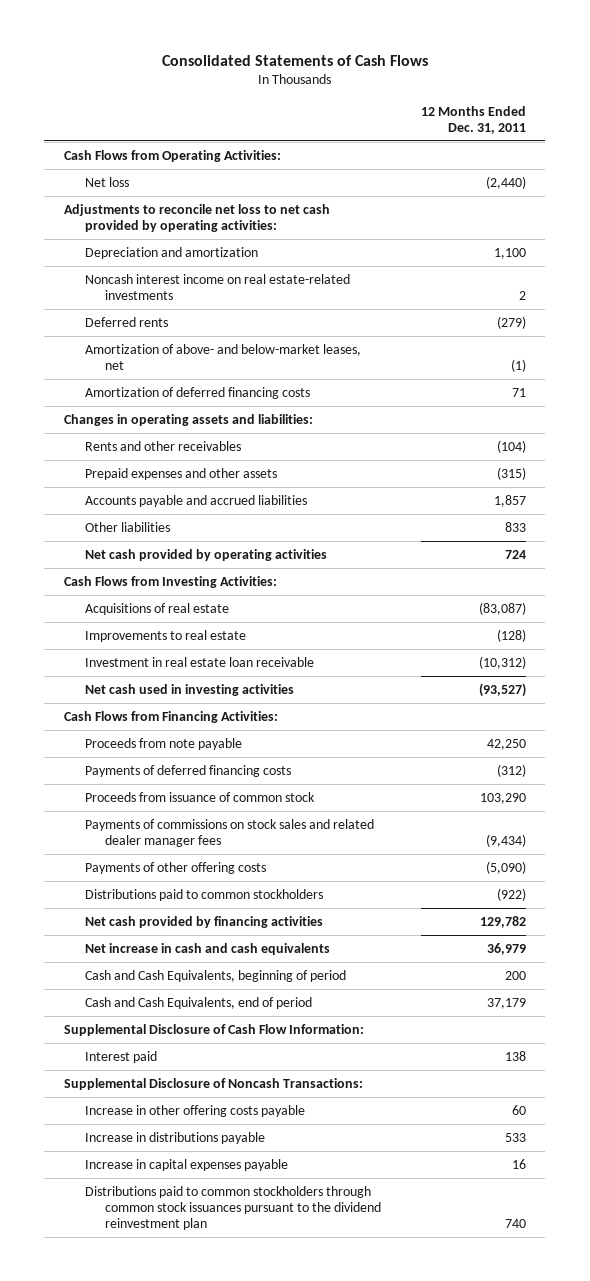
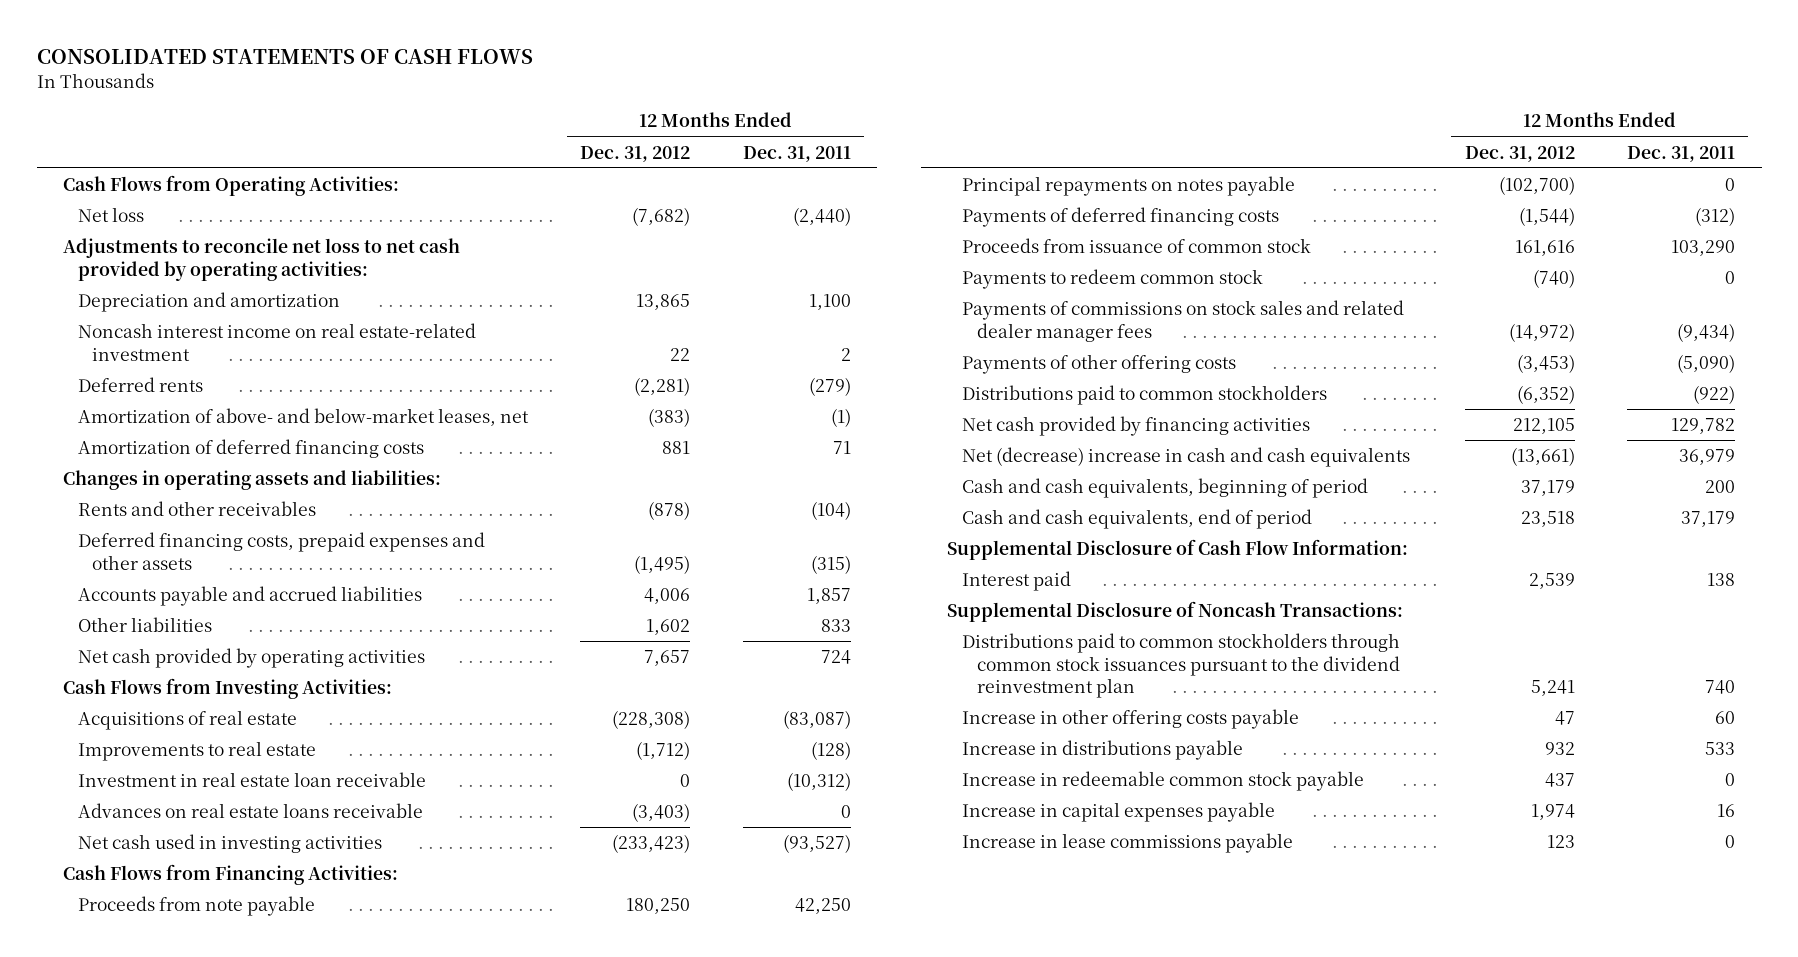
[161,54,428,66] Consolidated Statements of Cash Flows -> [36,48,533,64] CONSOLIDATED STATEMENTS OF CASH FLOWS
none -> [580,145,691,162] Dec. 31, 2012
[84,273,350,300] Noncash interest income on real estate-related investments -> [77,323,476,361] Noncash interest income on real estate-related investment
[84,467,277,480] Prepaid expenses and other assets -> [77,532,485,570] Deferred financing costs, prepaid expenses and other assets
none -> [77,803,423,819] Advances on real estate loans receivable
none -> [962,176,1296,197] Principal repayments on notes payable
none -> [962,269,1264,290] Payments to redeem common stock
[84,942,330,955] Net increase in cash and cash equivalents -> [962,447,1411,468] Net (decrease) increase in cash and cash equivalents
[84,969,346,982] Cash and Cash Equivalents, beginning of period -> [962,478,1369,499] Cash and cash equivalents, beginning of period
[84,996,312,1009] Cash and Cash Equivalents, end of period -> [962,509,1313,530] Cash and cash equivalents, end of period
[84,1185,381,1230] Distributions paid to common stockholders through common stock issuances pursuant to the dividend reinvestment plan -> [962,633,1401,699] Distributions paid to common stockholders through common stock issuances pursuant to the dividend reinvestment plan
none -> [962,771,1365,792] Increase in redeemable common stock payable
none -> [962,833,1294,854] Increase in lease commissions payable

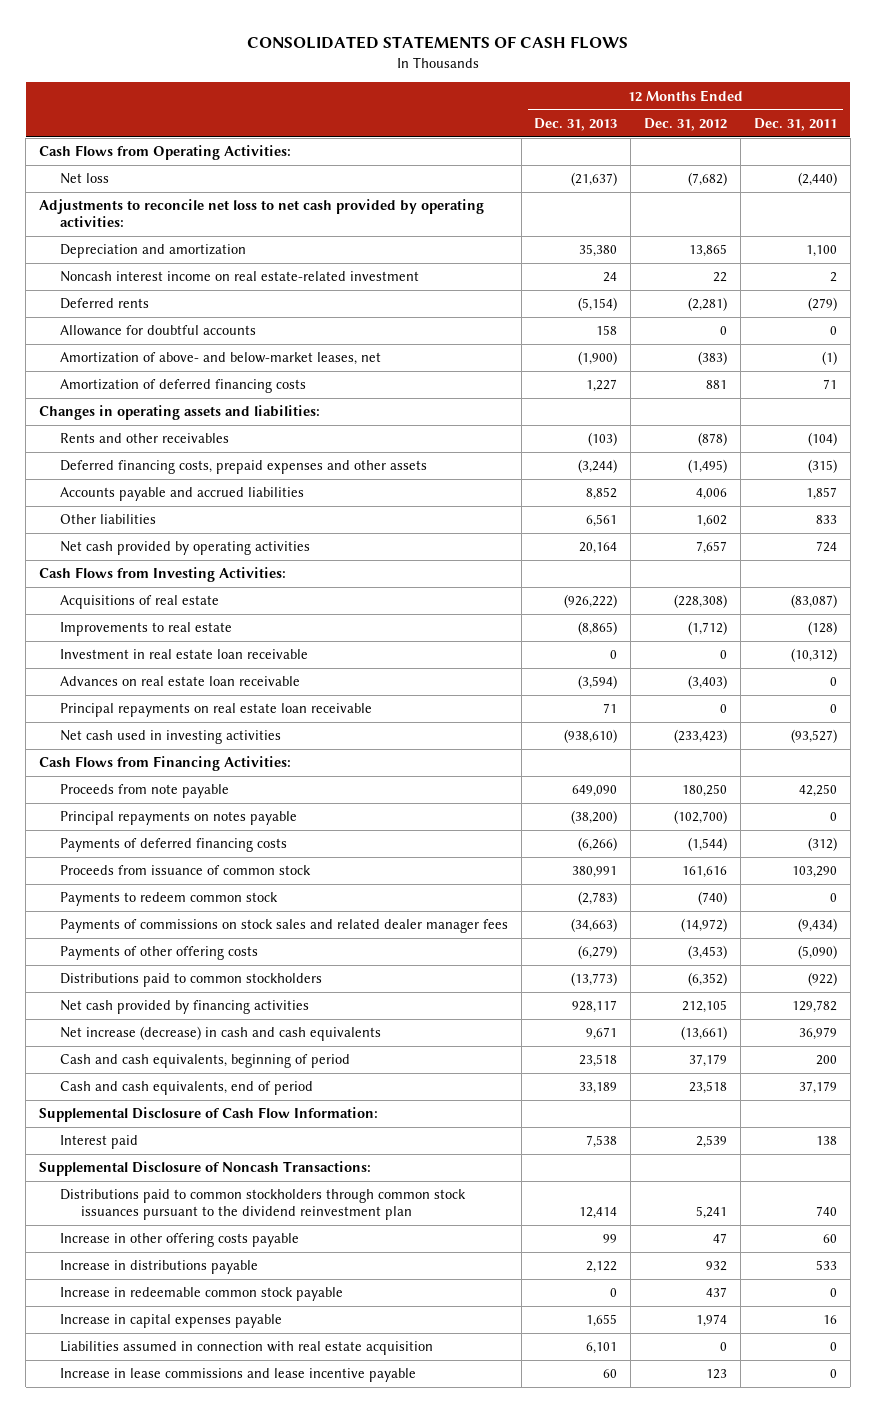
none -> [534,117,618,131] Dec. 31, 2013
none -> [59,325,256,337] Allowance for doubtful accounts
[77,803,423,819] Advances on real estate loans receivable -> [59,676,300,687] Advances on real estate loan receivable
none -> [59,703,372,718] Principal repayments on real estate loan receivable
[962,447,1411,468] Net (decrease) increase in cash and cash equivalents -> [59,1026,381,1042] Net increase (decrease) in cash and cash equivalents
none -> [59,1341,433,1356] Liabilities assumed in connection with real estate acquisition
[962,833,1294,854] Increase in lease commissions payable -> [59,1368,416,1383] Increase in lease commissions and lease incentive payable

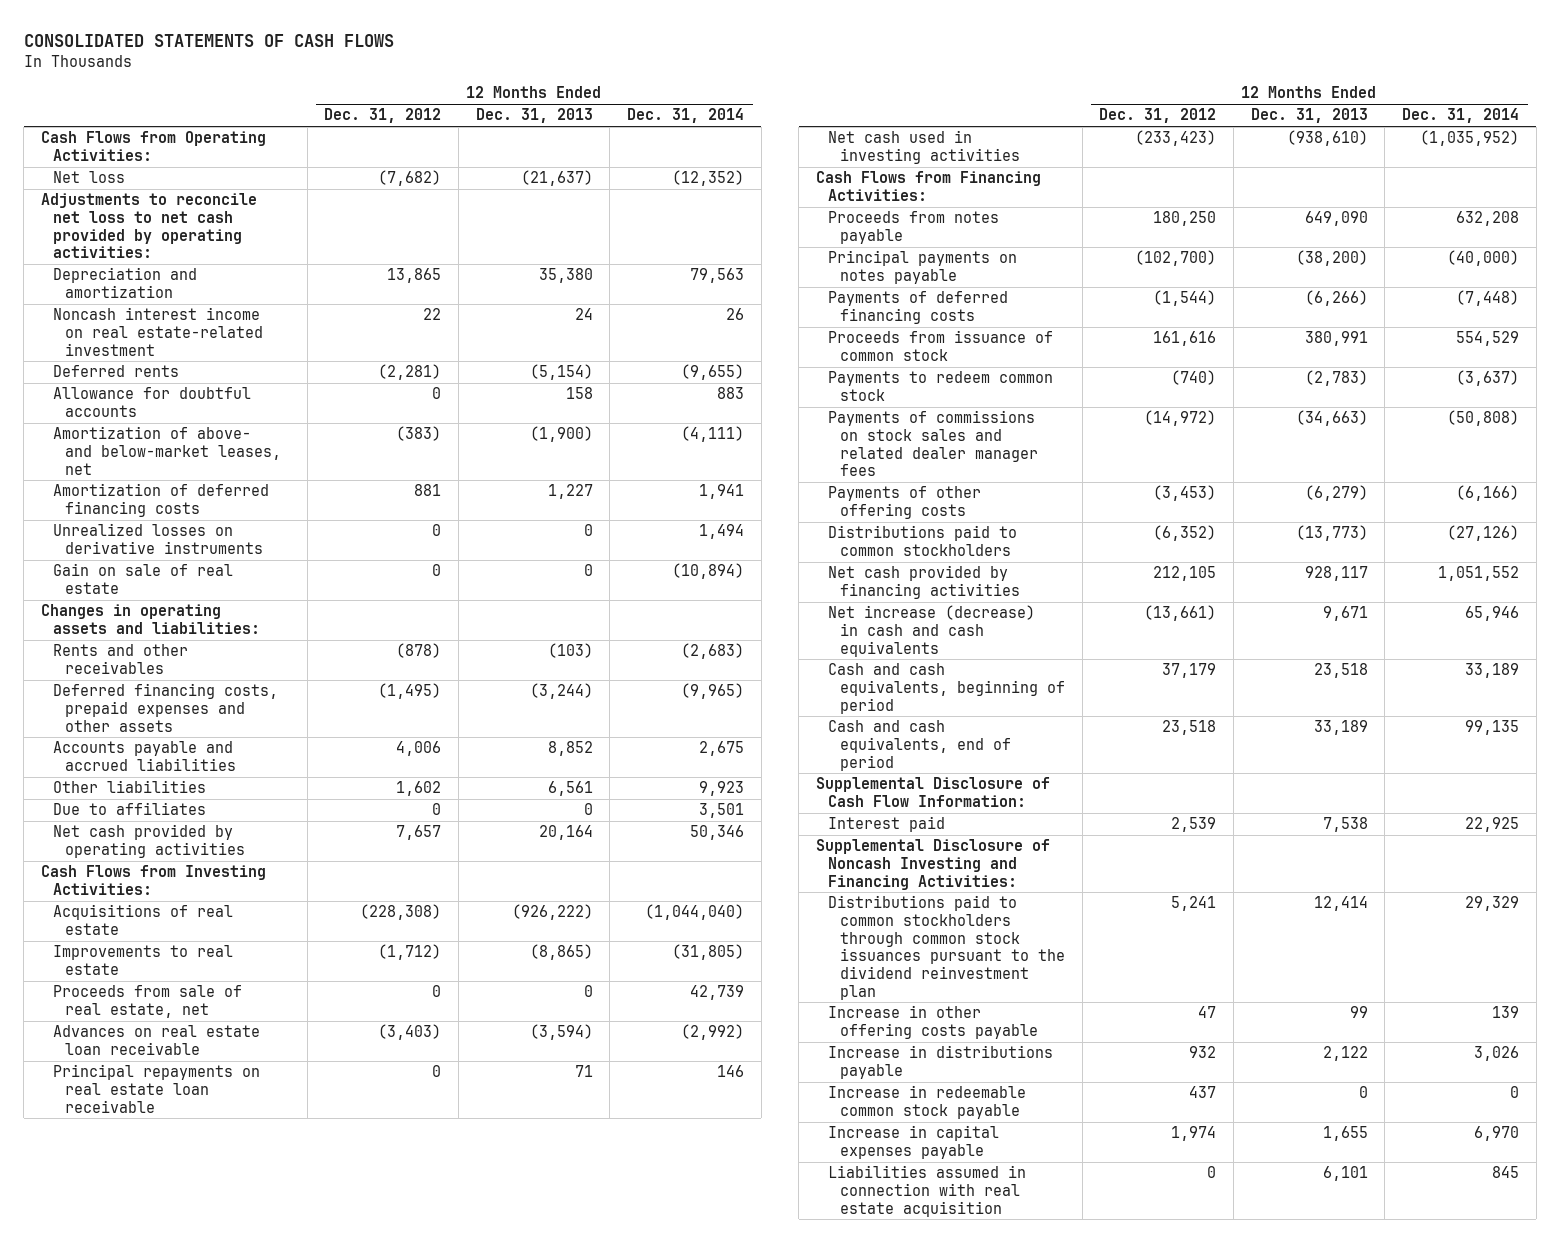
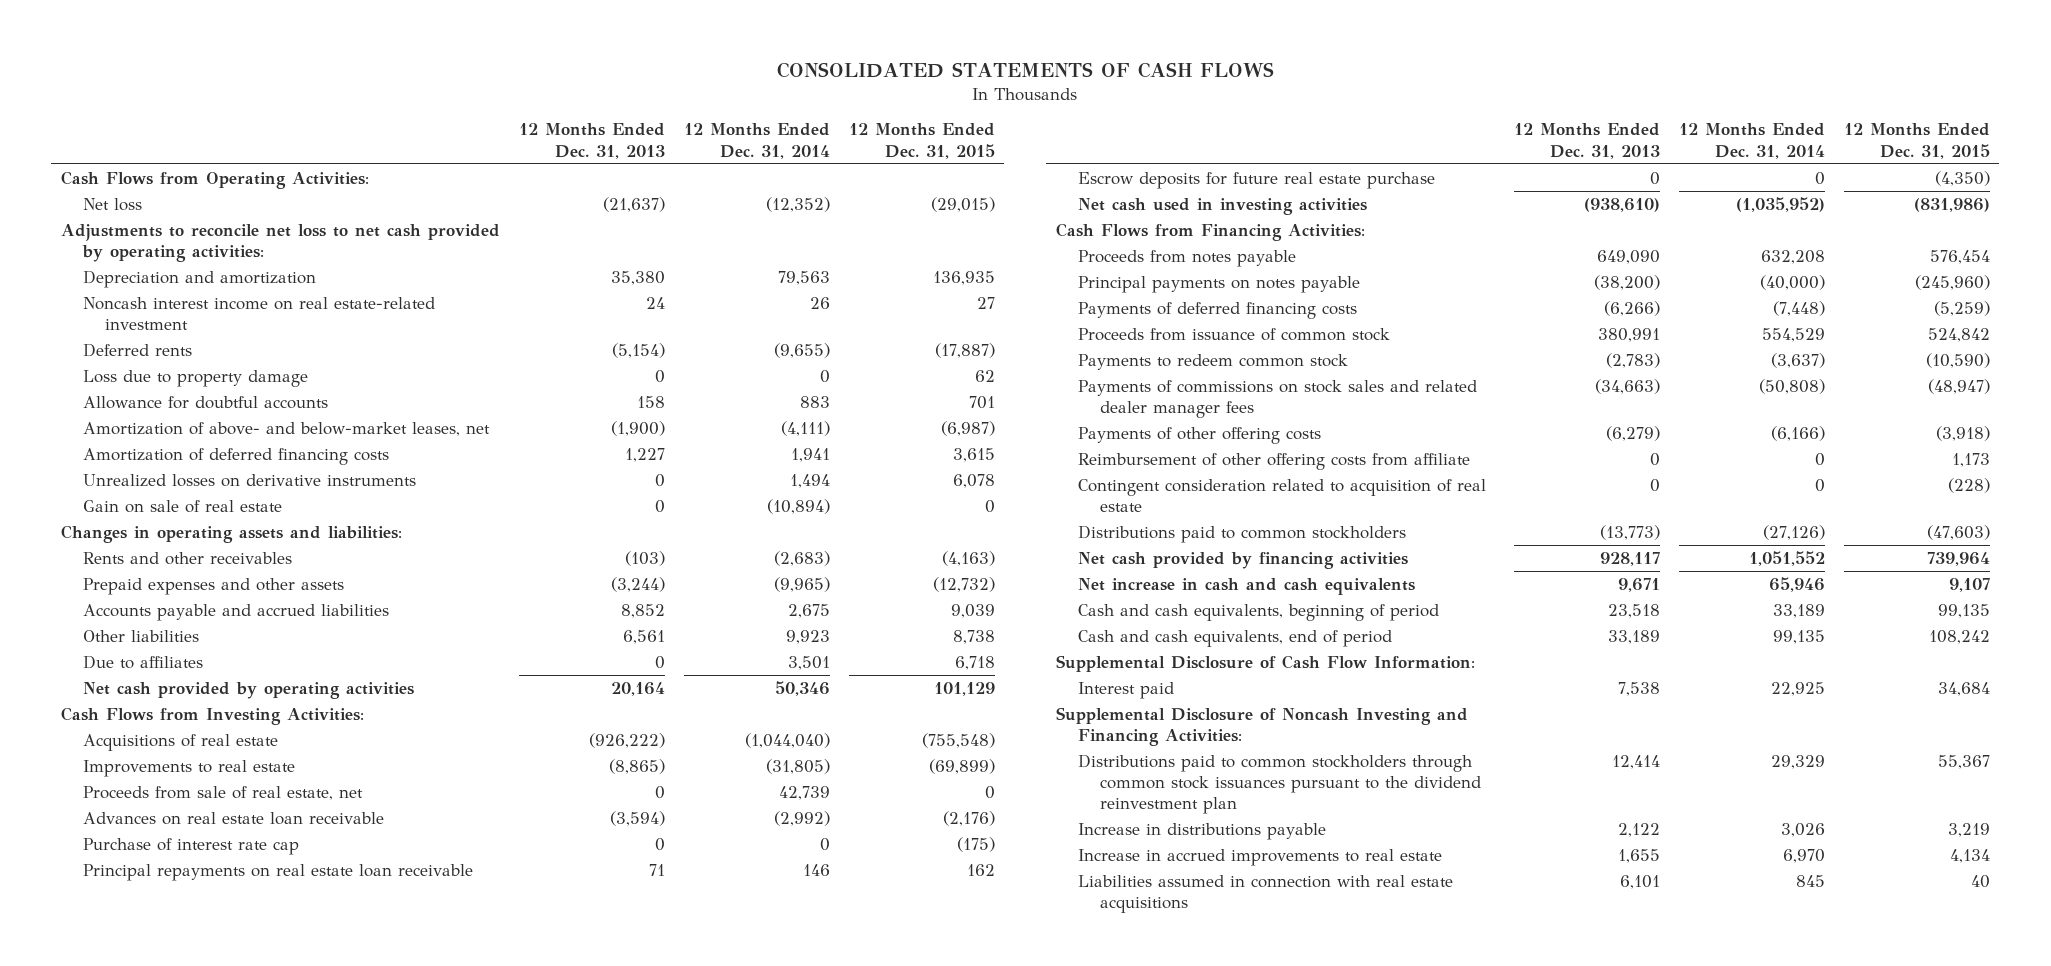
[324,108,442,124] Dec. 31, 2012 -> none
none -> [848,123,995,159] 12 Months Ended Dec. 31, 2015
none -> [82,369,308,387] Loss due to property damage
[52,683,278,732] Deferred financing costs, prepaid expenses and other assets -> [82,577,344,595] Prepaid expenses and other assets
none -> [82,837,299,855] Purchase of interest rate cap
none -> [1077,171,1435,189] Escrow deposits for future real estate purchase
none -> [1077,452,1470,470] Reimbursement of other offering costs from affiliate
none -> [1077,478,1486,512] Contingent consideration related to acquisition of real estate
[827,605,1035,657] Net increase (decrease) in cash and cash equivalents -> [1077,577,1415,595] Net increase in cash and cash equivalents
[827,1005,1039,1040] Increase in other offering costs payable -> none
[827,1085,1026,1120] Increase in redeemable common stock payable -> none
[827,1125,999,1160] Increase in capital expenses payable -> [1077,848,1442,866] Increase in accrued improvements to real estate
[827,1165,1026,1217] Liabilities assumed in connection with real estate acquisition -> [1077,874,1453,913] Liabilities assumed in connection with real estate acquisitions

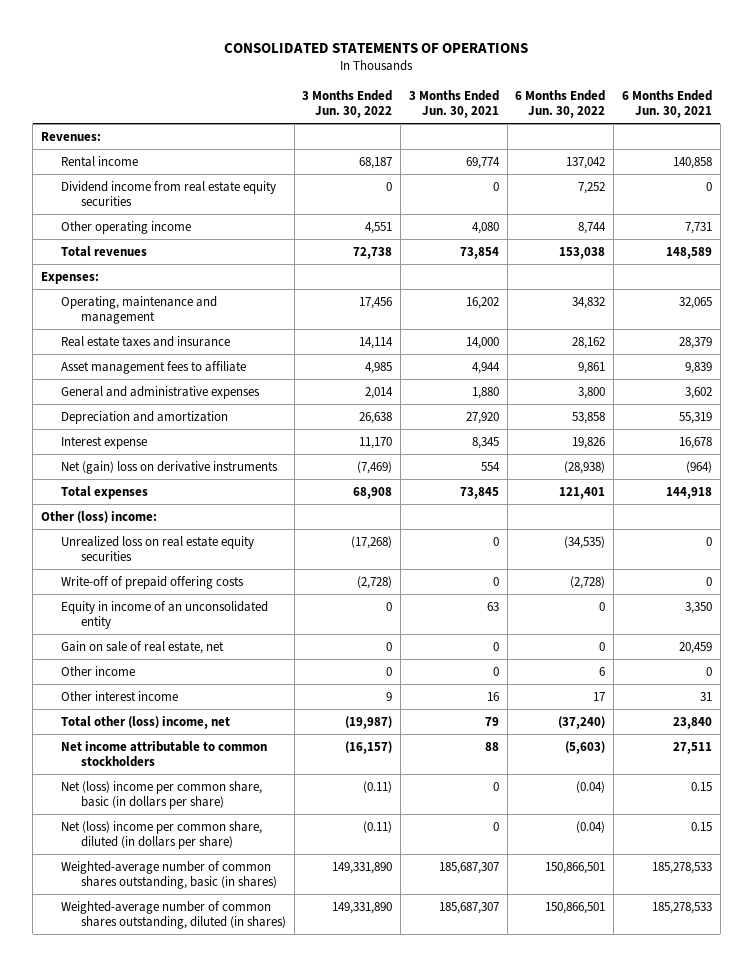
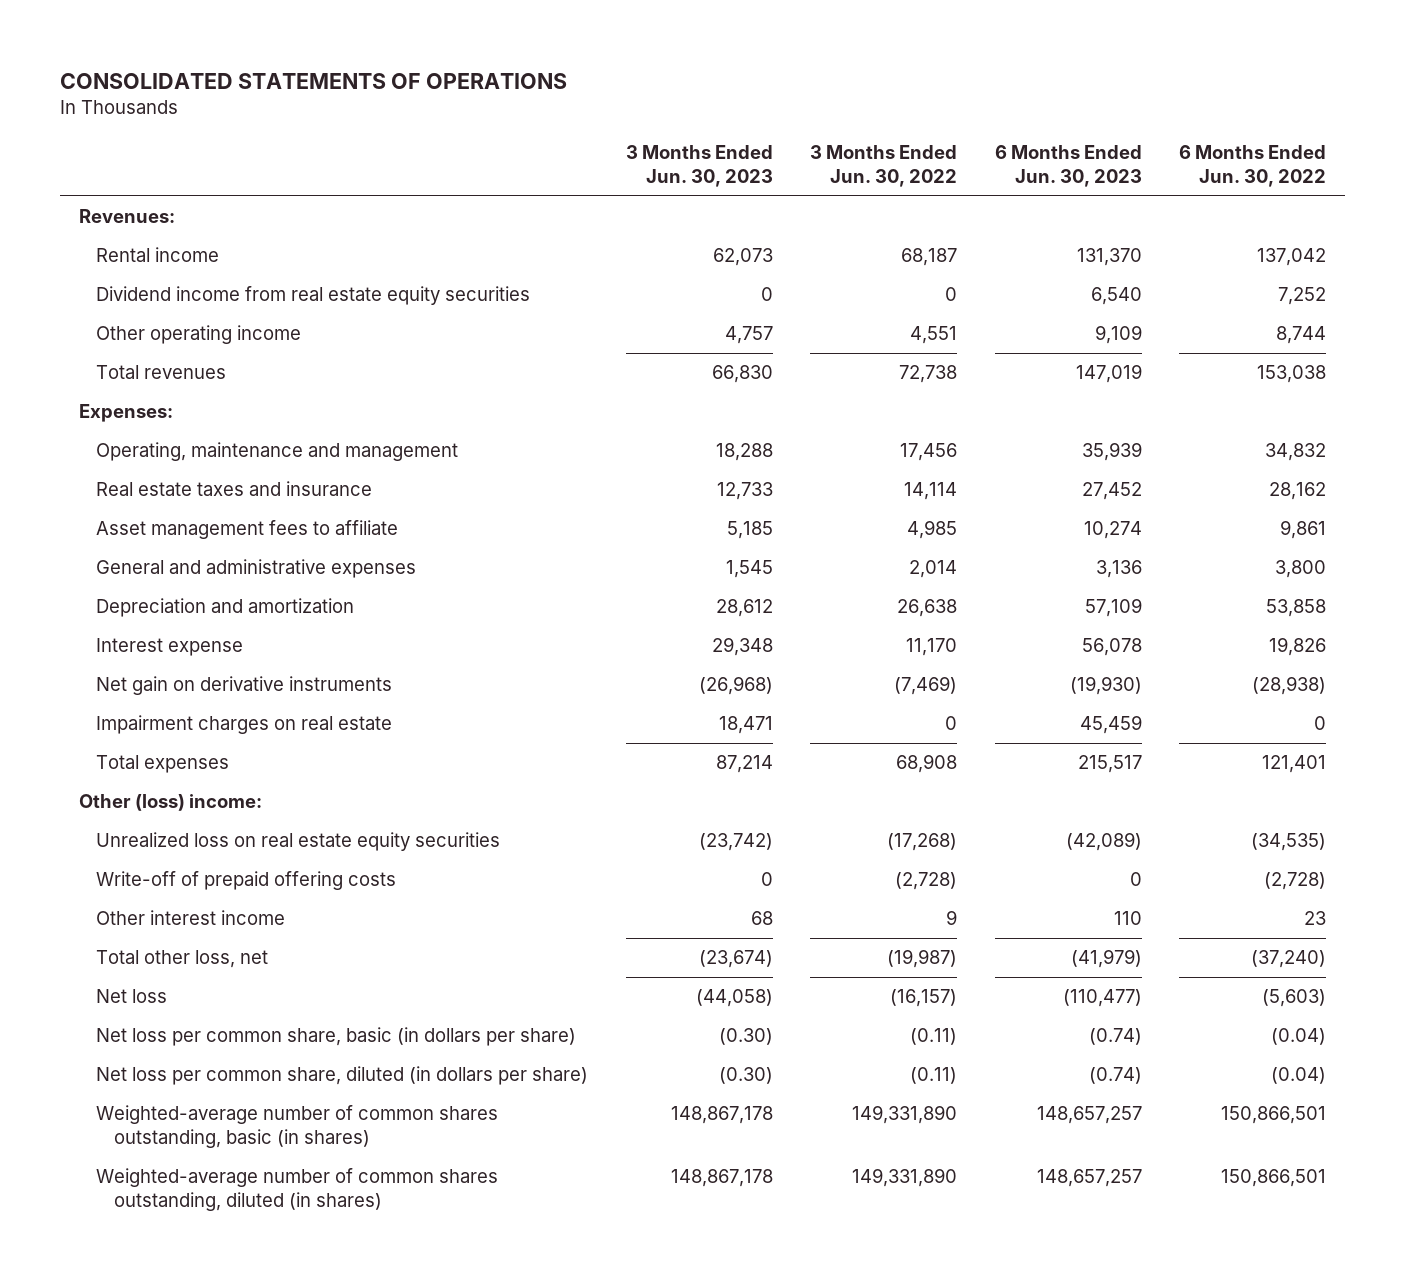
[408,90,499,119] 3 Months Ended Jun. 30, 2021 -> none
[621,90,712,119] 6 Months Ended Jun. 30, 2021 -> none
none -> [625,144,773,187] 3 Months Ended Jun. 30, 2023
none -> [994,144,1142,187] 6 Months Ended Jun. 30, 2023
[60,460,278,474] Net (gain) loss on derivative instruments -> [96,676,393,696] Net gain on derivative instruments
none -> [96,715,393,735] Impairment charges on real estate
[60,600,268,629] Equity in income of an unconsolidated entity -> none
[60,640,224,654] Gain on sale of real estate, net -> none
[60,665,135,676] Other income -> none
[593,691,606,701] 17 -> [1304,911,1327,926] 23
[60,715,230,729] Total other (loss) income, net -> [96,950,269,969] Total other loss, net
[60,740,267,767] Net income attributable to common stockholders -> [96,989,168,1004] Net loss
[60,780,262,809] Net (loss) income per common share, basic (in dollars per share) -> [96,1027,577,1047] Net loss per common share, basic (in dollars per share)
[60,820,262,849] Net (loss) income per common share, diluted (in dollars per share) -> [96,1066,589,1086] Net loss per common share, diluted (in dollars per share)

